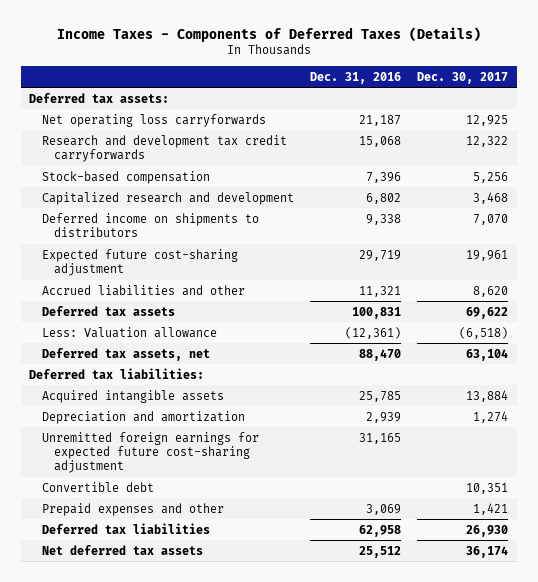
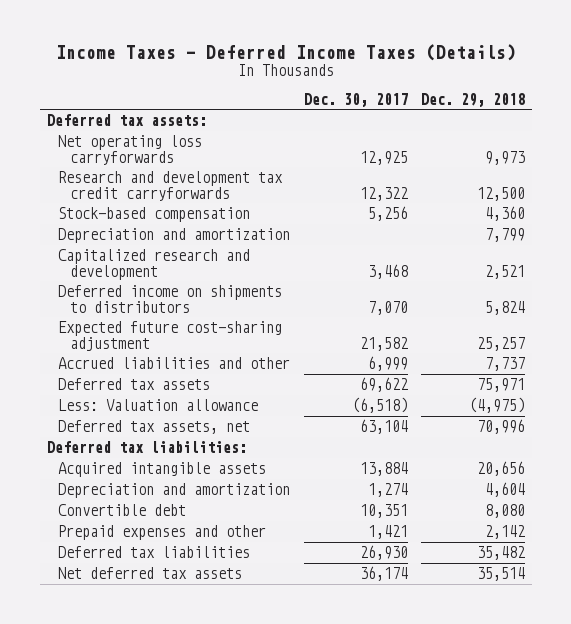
[56,26,481,42] Income Taxes - Components of Deferred Taxes (Details) -> [55,44,516,62] Income Taxes - Deferred Income Taxes (Details)
[310,71,402,84] Dec. 31, 2016 -> none
none -> [420,92,525,107] Dec. 29, 2018
none -> [58,228,291,244] Depreciation and amortization
[466,249,509,261] 19,961 -> [359,336,408,351] 21,582
[473,285,509,297] 8,620 -> [367,356,408,372] 6,999
[41,431,259,474] Unremitted foreign earnings for expected future cost-sharing adjustment -> none

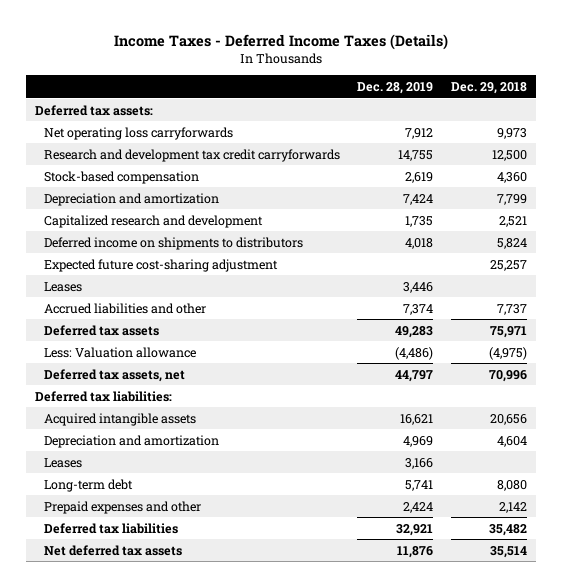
[303,92,408,107] Dec. 30, 2017 -> none
none -> [357,82,434,95] Dec. 28, 2019
none -> [43,281,82,292] Leases
none -> [43,457,82,468] Leases
[58,504,187,517] Convertible debt -> [43,478,133,492] Long-term debt

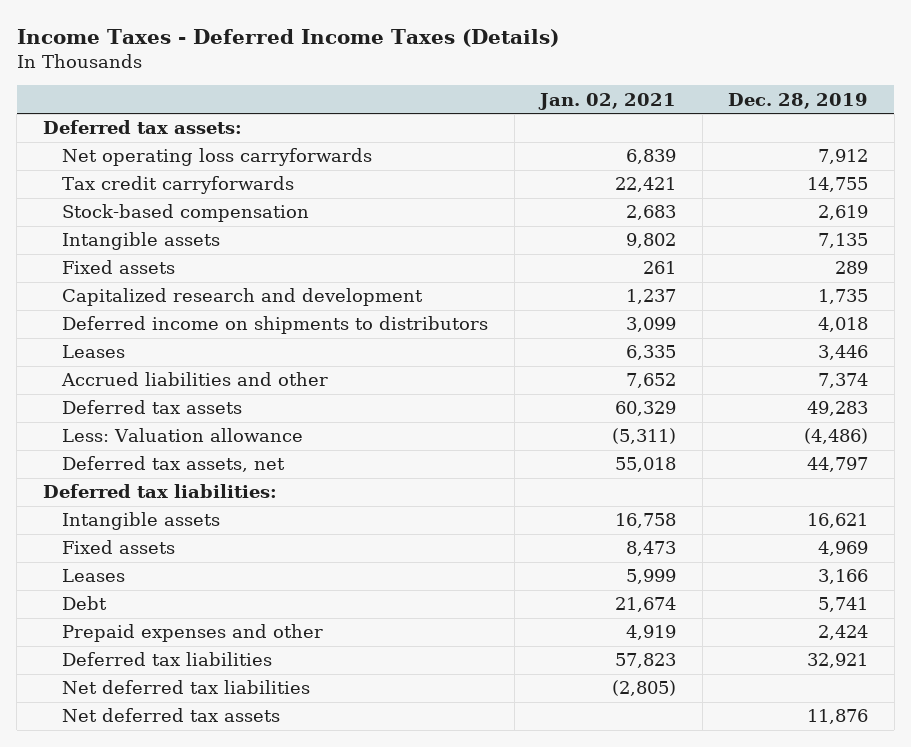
[451,82,528,95] Dec. 29, 2018 -> none
none -> [538,92,677,110] Jan. 02, 2021
[43,148,340,162] Research and development tax credit carryforwards -> [62,176,295,195] Tax credit carryforwards
[43,192,219,206] Depreciation and amortization -> none
none -> [62,232,221,251] Intangible assets
none -> [62,260,176,275] Fixed assets
[43,258,278,272] Expected future cost-sharing adjustment -> none
[43,412,196,426] Acquired intangible assets -> [62,512,221,531] Intangible assets
[43,434,219,448] Depreciation and amortization -> [62,540,176,555] Fixed assets
[43,478,133,492] Long-term debt -> [62,596,108,611] Debt
none -> [62,680,311,695] Net deferred tax liabilities

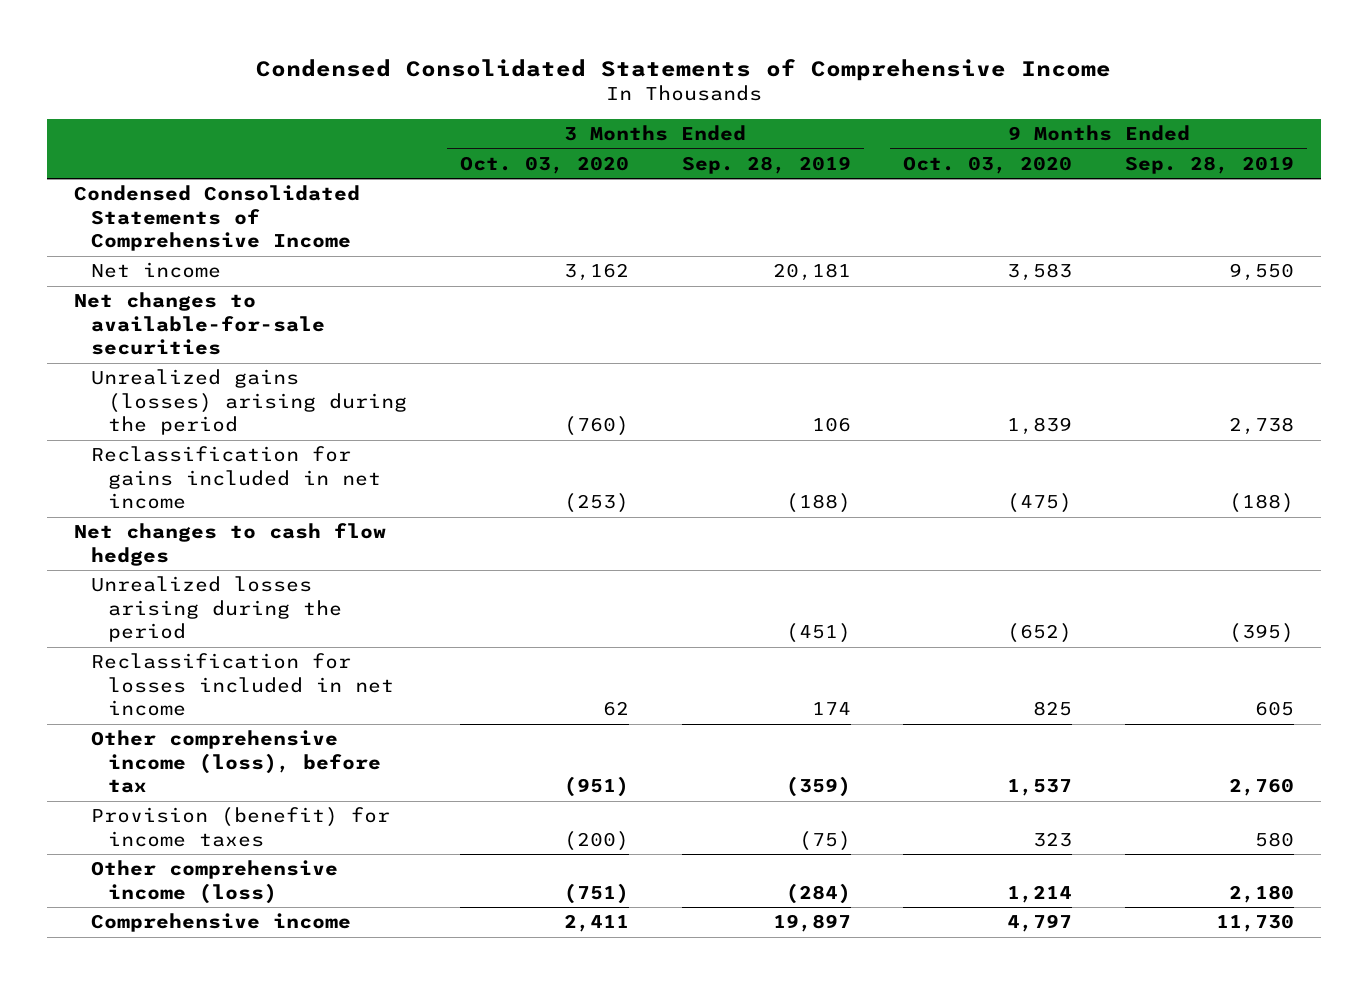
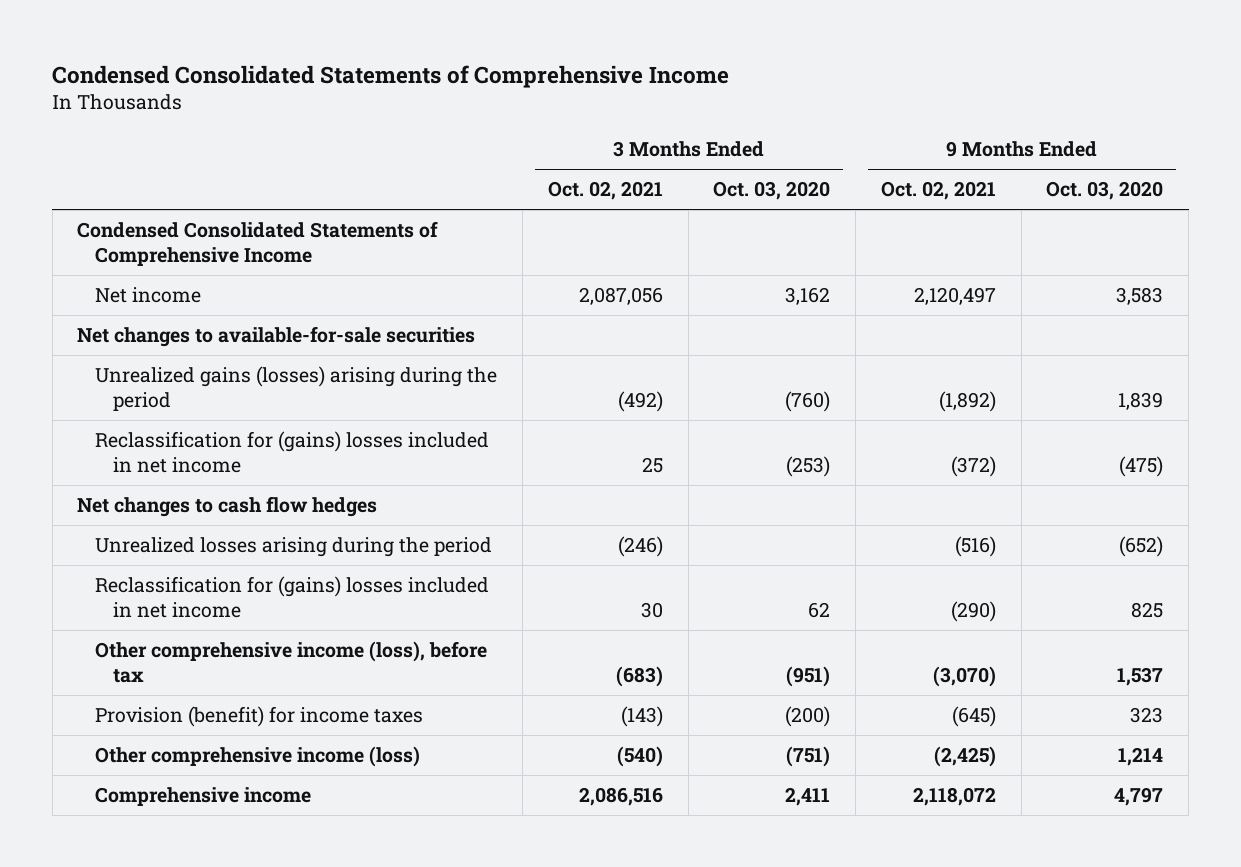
[681,155,851,174] Sep. 28, 2019 -> none
[1125,155,1295,174] Sep. 28, 2019 -> none
none -> [547,181,663,201] Oct. 02, 2021
none -> [880,181,996,201] Oct. 02, 2021
[90,446,382,510] Reclassification for gains included in net income -> [95,431,490,474] Reclassification for (gains) losses included in net income
[90,653,395,717] Reclassification for losses included in net income -> [95,576,490,619] Reclassification for (gains) losses included in net income

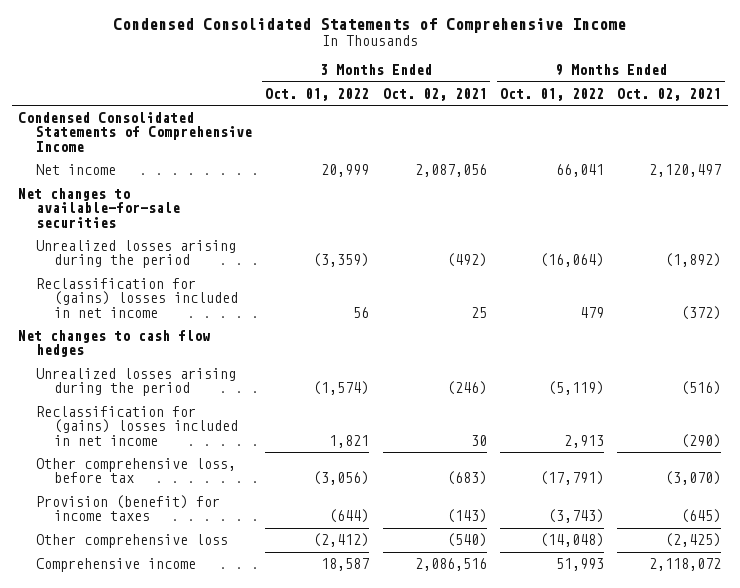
[713,181,831,201] Oct. 03, 2020 -> none
[1046,181,1164,201] Oct. 03, 2020 -> none
none -> [265,87,370,101] Oct. 01, 2022
none -> [499,87,604,101] Oct. 01, 2022
[95,366,498,412] Unrealized gains (losses) arising during the period -> [35,240,236,269] Unrealized losses arising during the period
[95,641,488,684] Other comprehensive income (loss), before tax -> [35,458,236,484] Other comprehensive loss, before tax
[95,746,421,768] Other comprehensive income (loss) -> [35,534,228,549] Other comprehensive loss

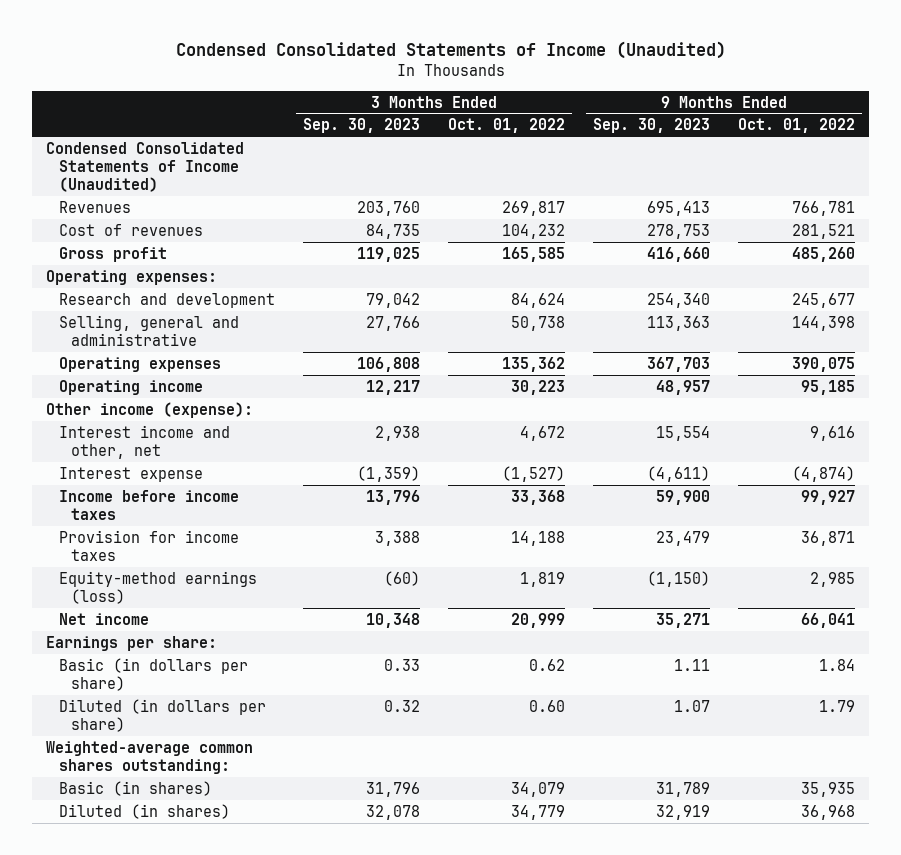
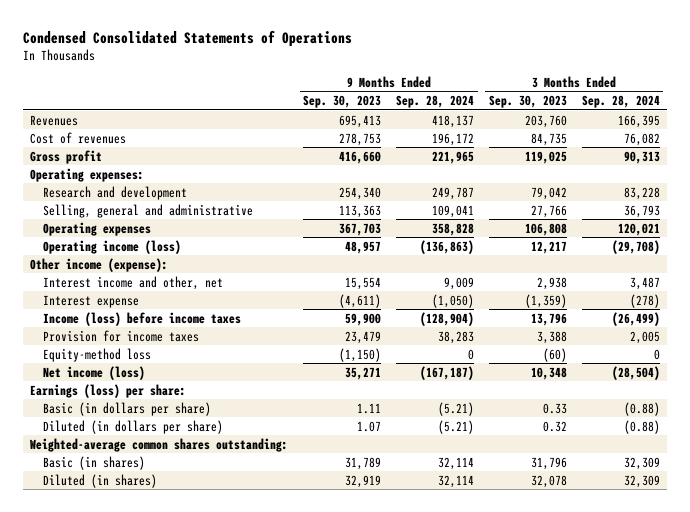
[175,40,726,59] Condensed Consolidated Statements of Income (Unaudited) -> [23,30,353,48] Condensed Consolidated Statements of Operations
[447,118,565,134] Oct. 01, 2022 -> none
[737,118,855,134] Oct. 01, 2022 -> none
none -> [396,95,475,109] Sep. 28, 2024
none -> [581,95,660,109] Sep. 28, 2024
[46,141,245,192] Condensed Consolidated Statements of Income (Unaudited) -> none
[58,379,203,395] Operating income -> [43,239,182,254] Operating income (loss)
[58,489,239,520] Income before income taxes -> [43,311,242,326] Income (loss) before income taxes
[58,570,257,604] Equity-method earnings (loss) -> [43,347,152,362] Equity-method loss
[58,612,149,625] Net income -> [43,365,146,380] Net income (loss)
[46,635,218,651] Earnings per share: -> [30,383,187,398] Earnings (loss) per share:

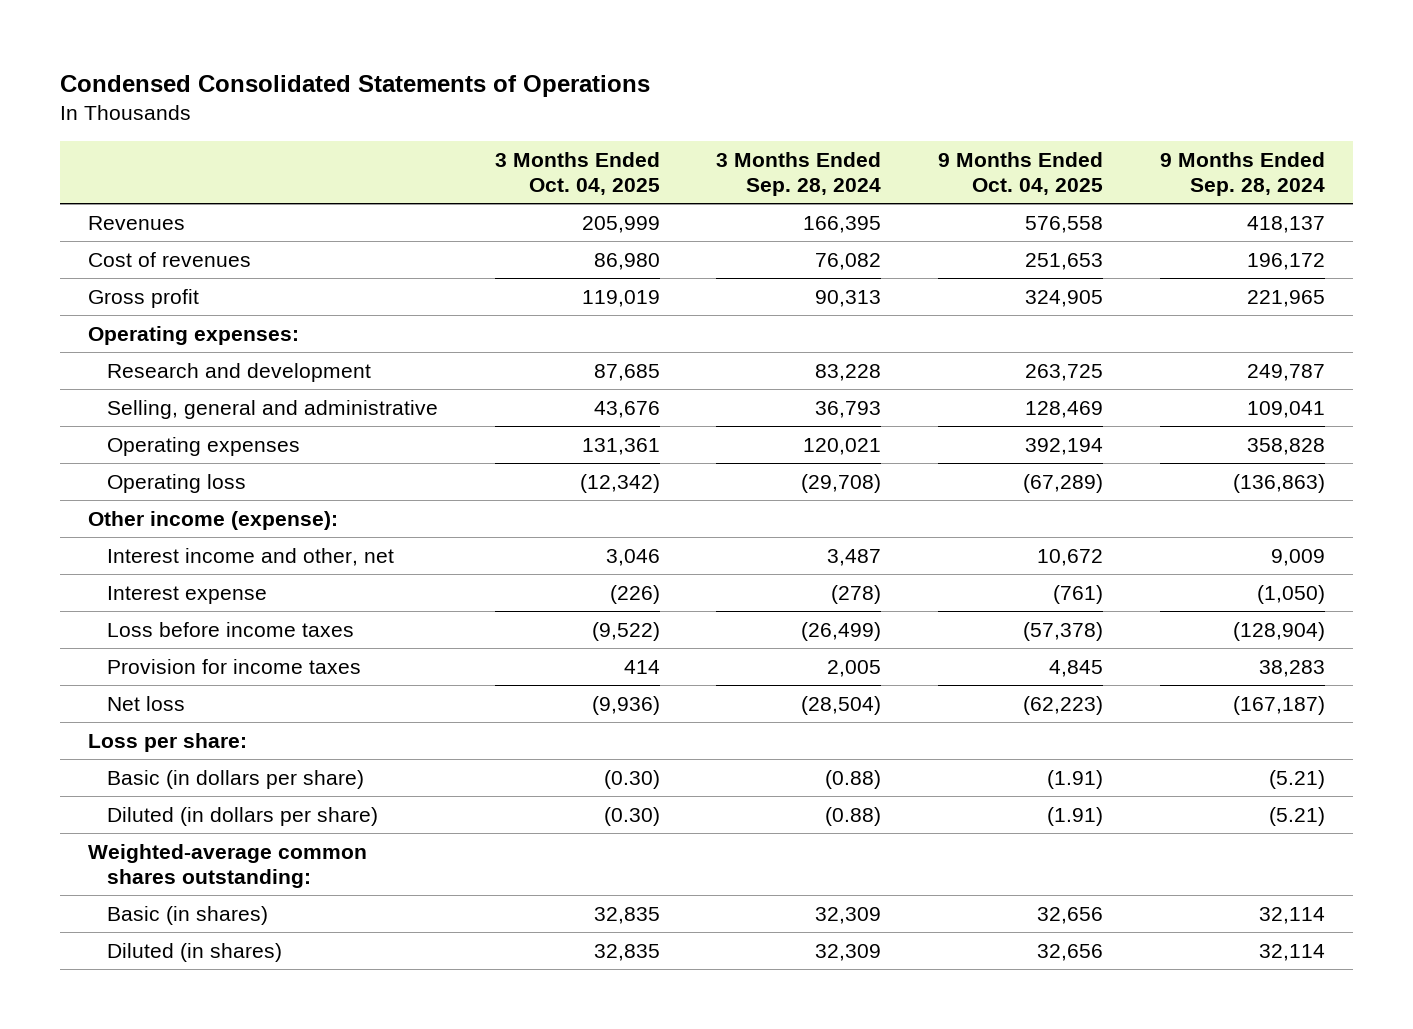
[303,95,382,109] Sep. 30, 2023 -> none
[488,95,567,109] Sep. 30, 2023 -> none
none -> [494,151,660,195] 3 Months Ended Oct. 04, 2025
none -> [938,151,1104,195] 9 Months Ended Oct. 04, 2025
[43,239,182,254] Operating income (loss) -> [106,473,246,493] Operating loss
[43,311,242,326] Income (loss) before income taxes -> [106,621,354,637] Loss before income taxes
[43,347,152,362] Equity-method loss -> none
[43,365,146,380] Net income (loss) -> [106,695,185,711] Net loss
[30,383,187,398] Earnings (loss) per share: -> [88,732,248,752] Loss per share:

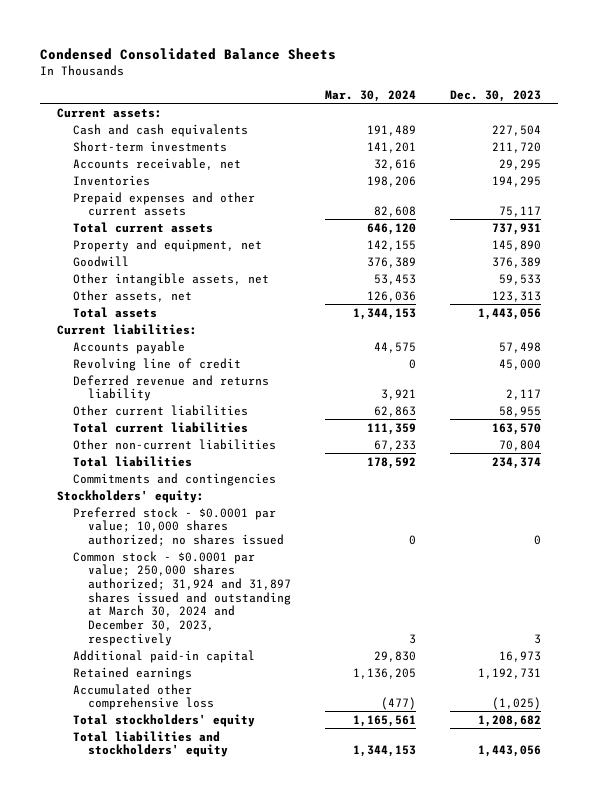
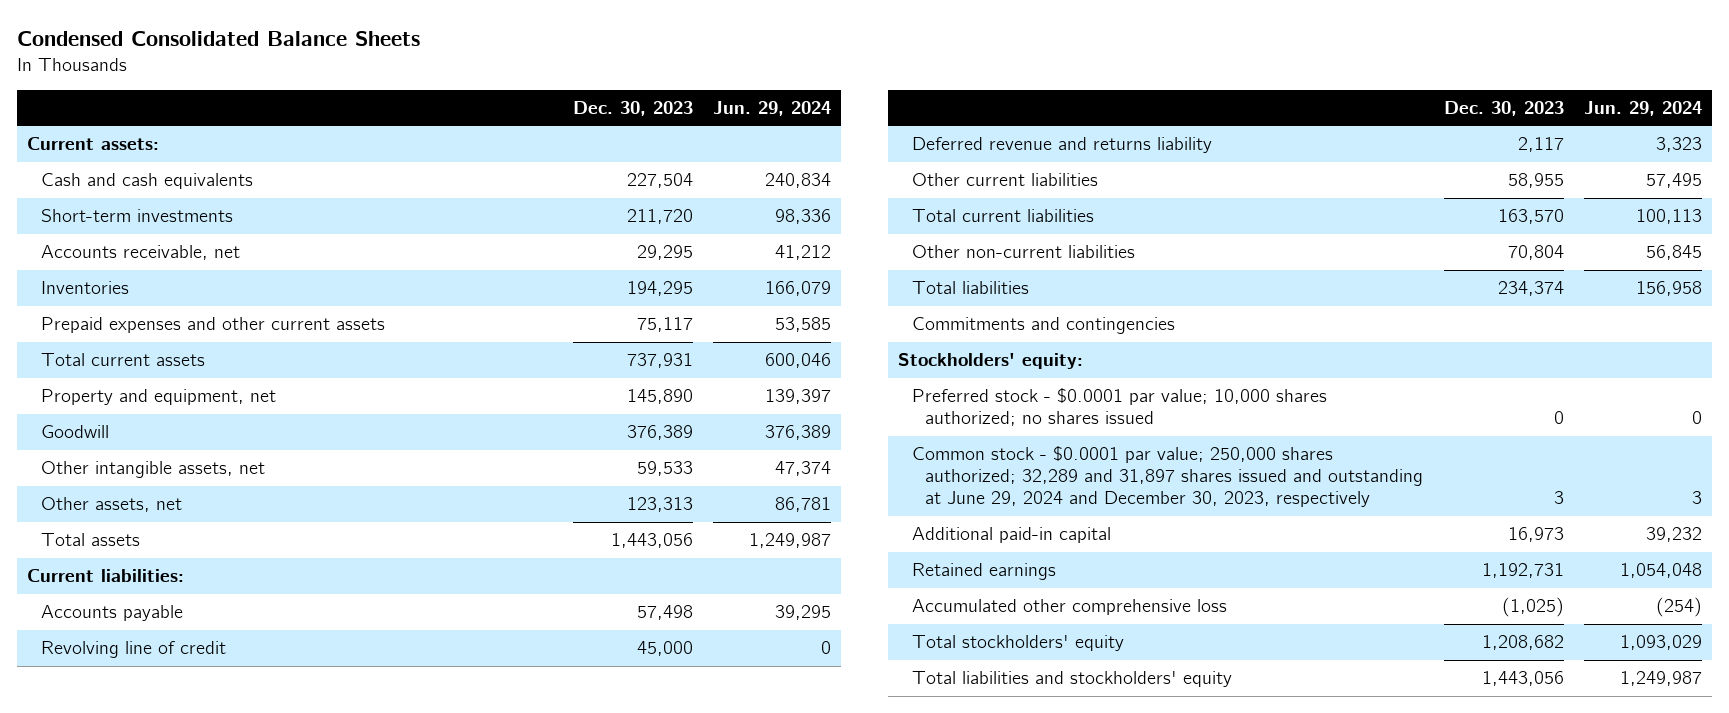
[324,90,416,103] Mar. 30, 2024 -> none
none -> [712,100,831,116] Jun. 29, 2024
[72,550,291,646] Common stock - $0.0001 par value; 250,000 shares authorized; 31,924 and 31,897 shares issued and outstanding at March 30, 2024 and December 30, 2023, respectively -> [911,446,1424,508] Common stock - $0.0001 par value; 250,000 shares authorized; 32,289 and 31,897 shares issued and outstanding at June 29, 2024 and December 30, 2023, respectively

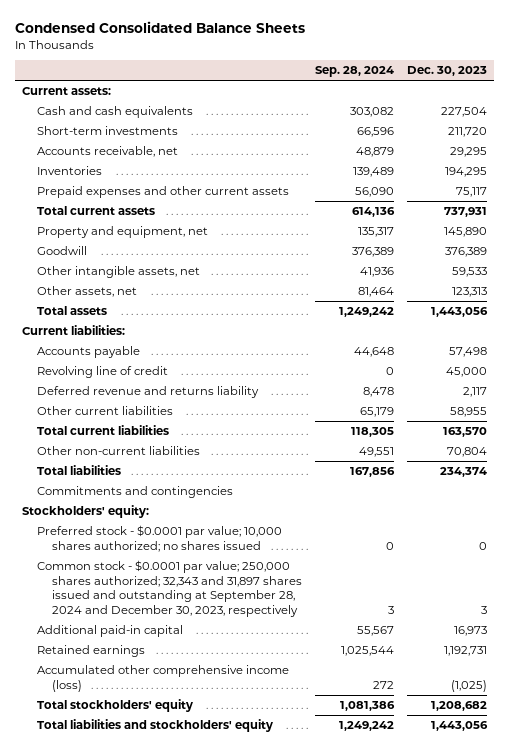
[712,100,831,116] Jun. 29, 2024 -> none
none -> [315,66,395,78] Sep. 28, 2024
[911,446,1424,508] Common stock - $0.0001 par value; 250,000 shares authorized; 32,289 and 31,897 shares issued and outstanding at June 29, 2024 and December 30, 2023, respectively -> [36,560,302,617] Common stock - $0.0001 par value; 250,000 shares authorized; 32,343 and 31,897 shares issued and outstanding at September 28, 2024 and December 30, 2023, respectively
[911,599,1227,616] Accumulated other comprehensive loss -> [36,665,289,692] Accumulated other comprehensive income (loss)

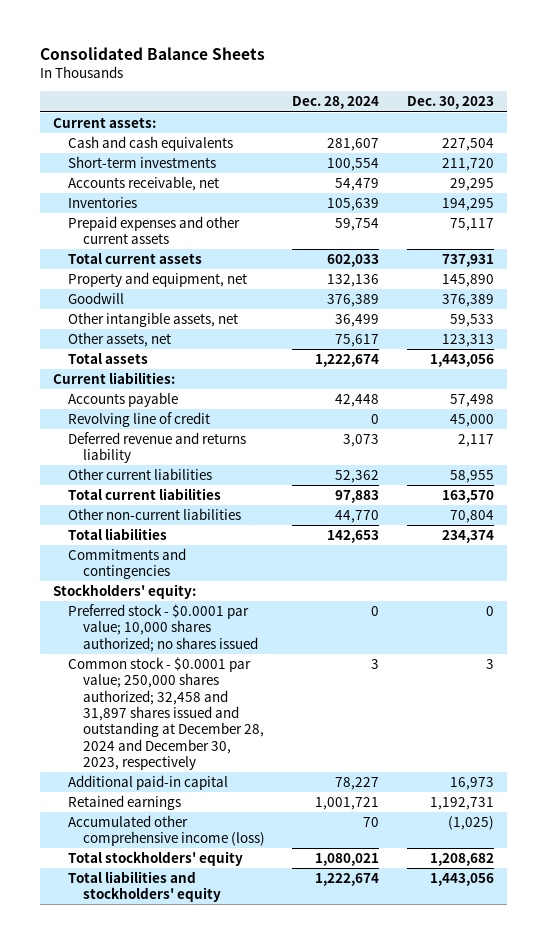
[15,21,306,34] Condensed Consolidated Balance Sheets -> [39,47,265,61] Consolidated Balance Sheets
[315,66,395,78] Sep. 28, 2024 -> none
none -> [292,96,380,110] Dec. 28, 2024
[36,560,302,617] Common stock - $0.0001 par value; 250,000 shares authorized; 32,343 and 31,897 shares issued and outstanding at September 28, 2024 and December 30, 2023, respectively -> [67,656,264,770] Common stock - $0.0001 par value; 250,000 shares authorized; 32,458 and 31,897 shares issued and outstanding at December 28, 2024 and December 30, 2023, respectively

